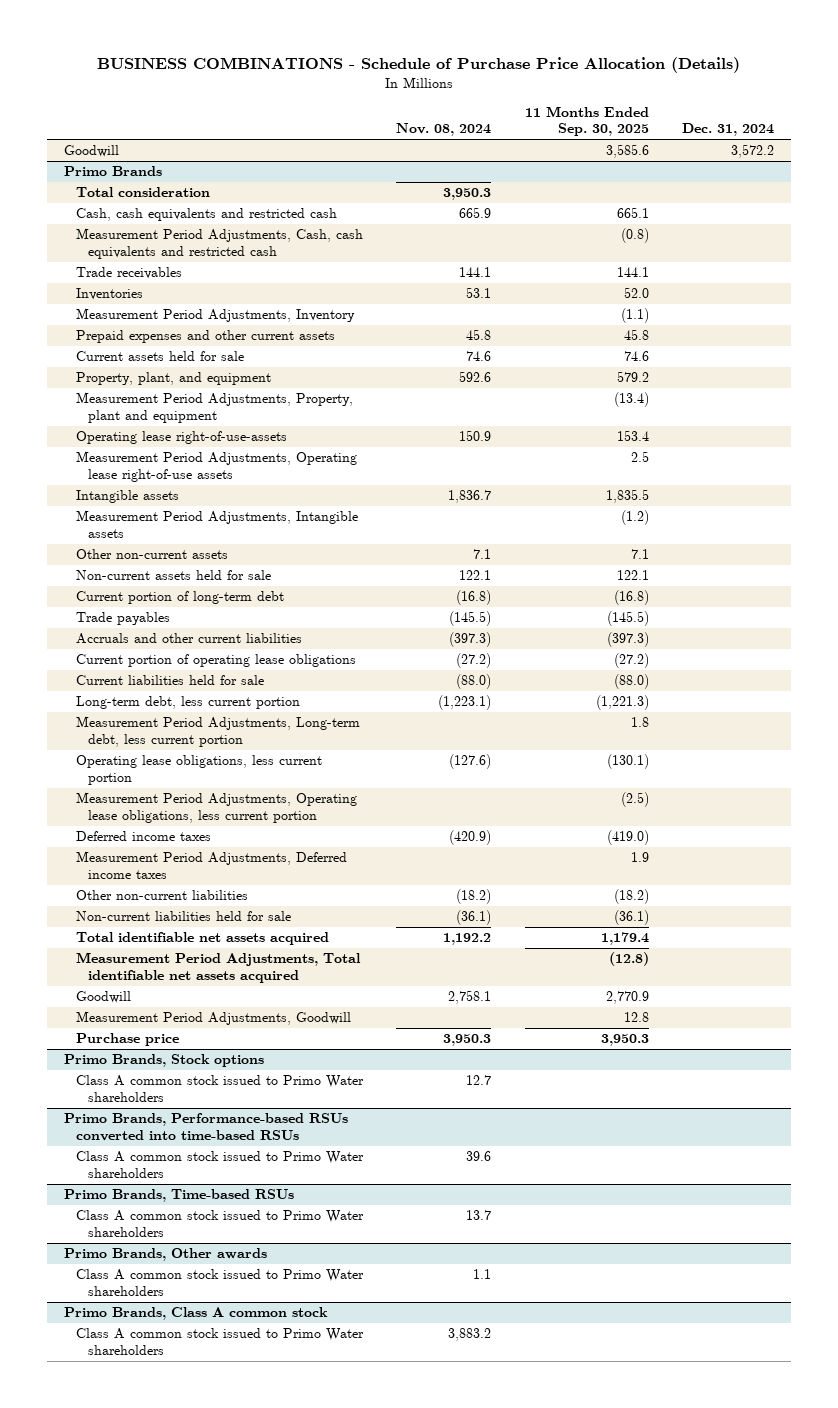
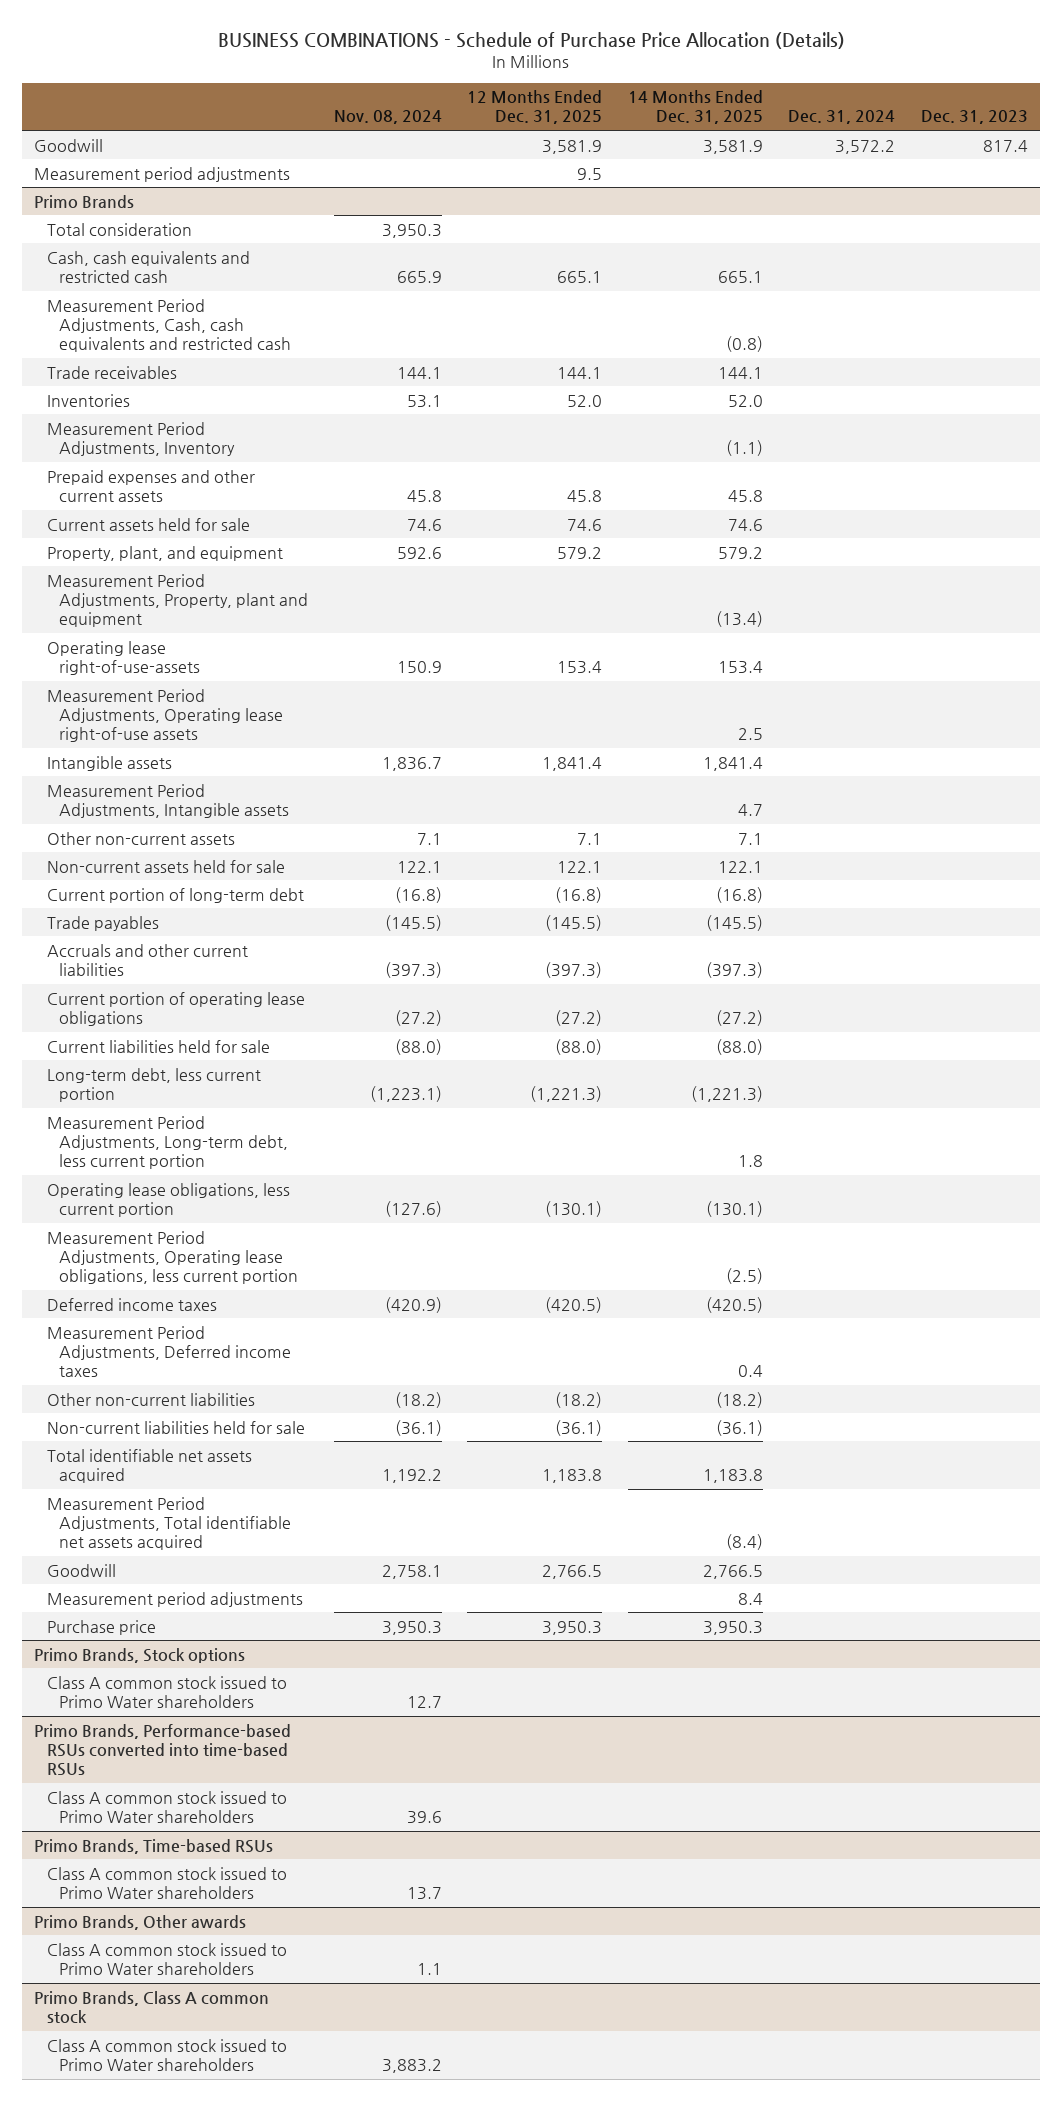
[524,105,649,137] 11 Months Ended Sep. 30, 2025 -> none
none -> [467,90,603,125] 12 Months Ended Dec. 31, 2025
none -> [627,90,763,125] 14 Months Ended Dec. 31, 2025
none -> [920,110,1028,125] Dec. 31, 2023
none -> [34,166,291,182] Measurement period adjustments
[76,1011,352,1026] Measurement Period Adjustments, Goodwill -> [46,1591,303,1607] Measurement period adjustments

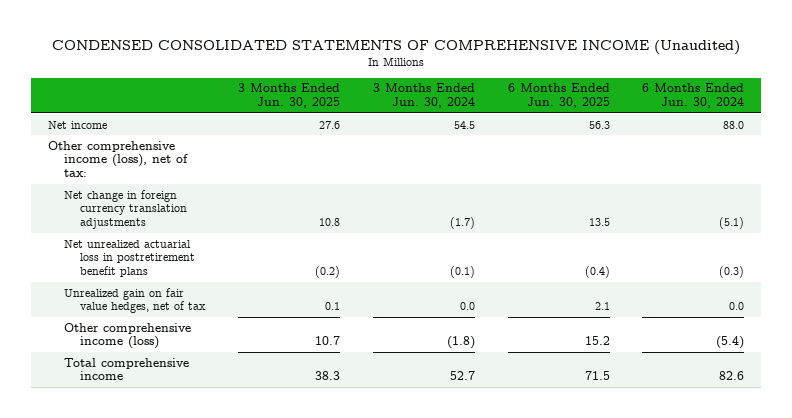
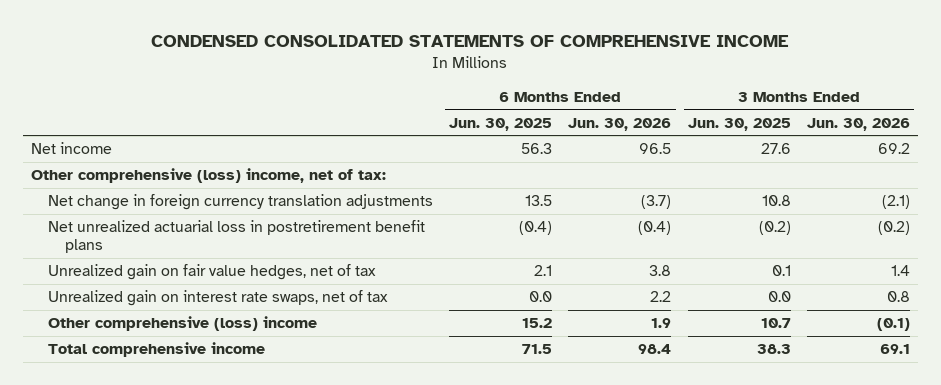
[51,39,740,55] CONDENSED CONSOLIDATED STATEMENTS OF COMPREHENSIVE INCOME (Unaudited) -> [151,34,790,47] CONDENSED CONSOLIDATED STATEMENTS OF COMPREHENSIVE INCOME
[372,83,475,109] 3 Months Ended Jun. 30, 2024 -> none
[642,83,745,109] 6 Months Ended Jun. 30, 2024 -> none
none -> [568,117,672,131] Jun. 30, 2026
none -> [807,117,911,131] Jun. 30, 2026
[47,140,189,178] Other comprehensive income (loss), net of tax: -> [30,168,386,184] Other comprehensive (loss) income, net of tax:
none -> [47,290,388,307] Unrealized gain on interest rate swaps, net of tax
[64,322,192,350] Other comprehensive income (loss) -> [47,316,317,332] Other comprehensive (loss) income

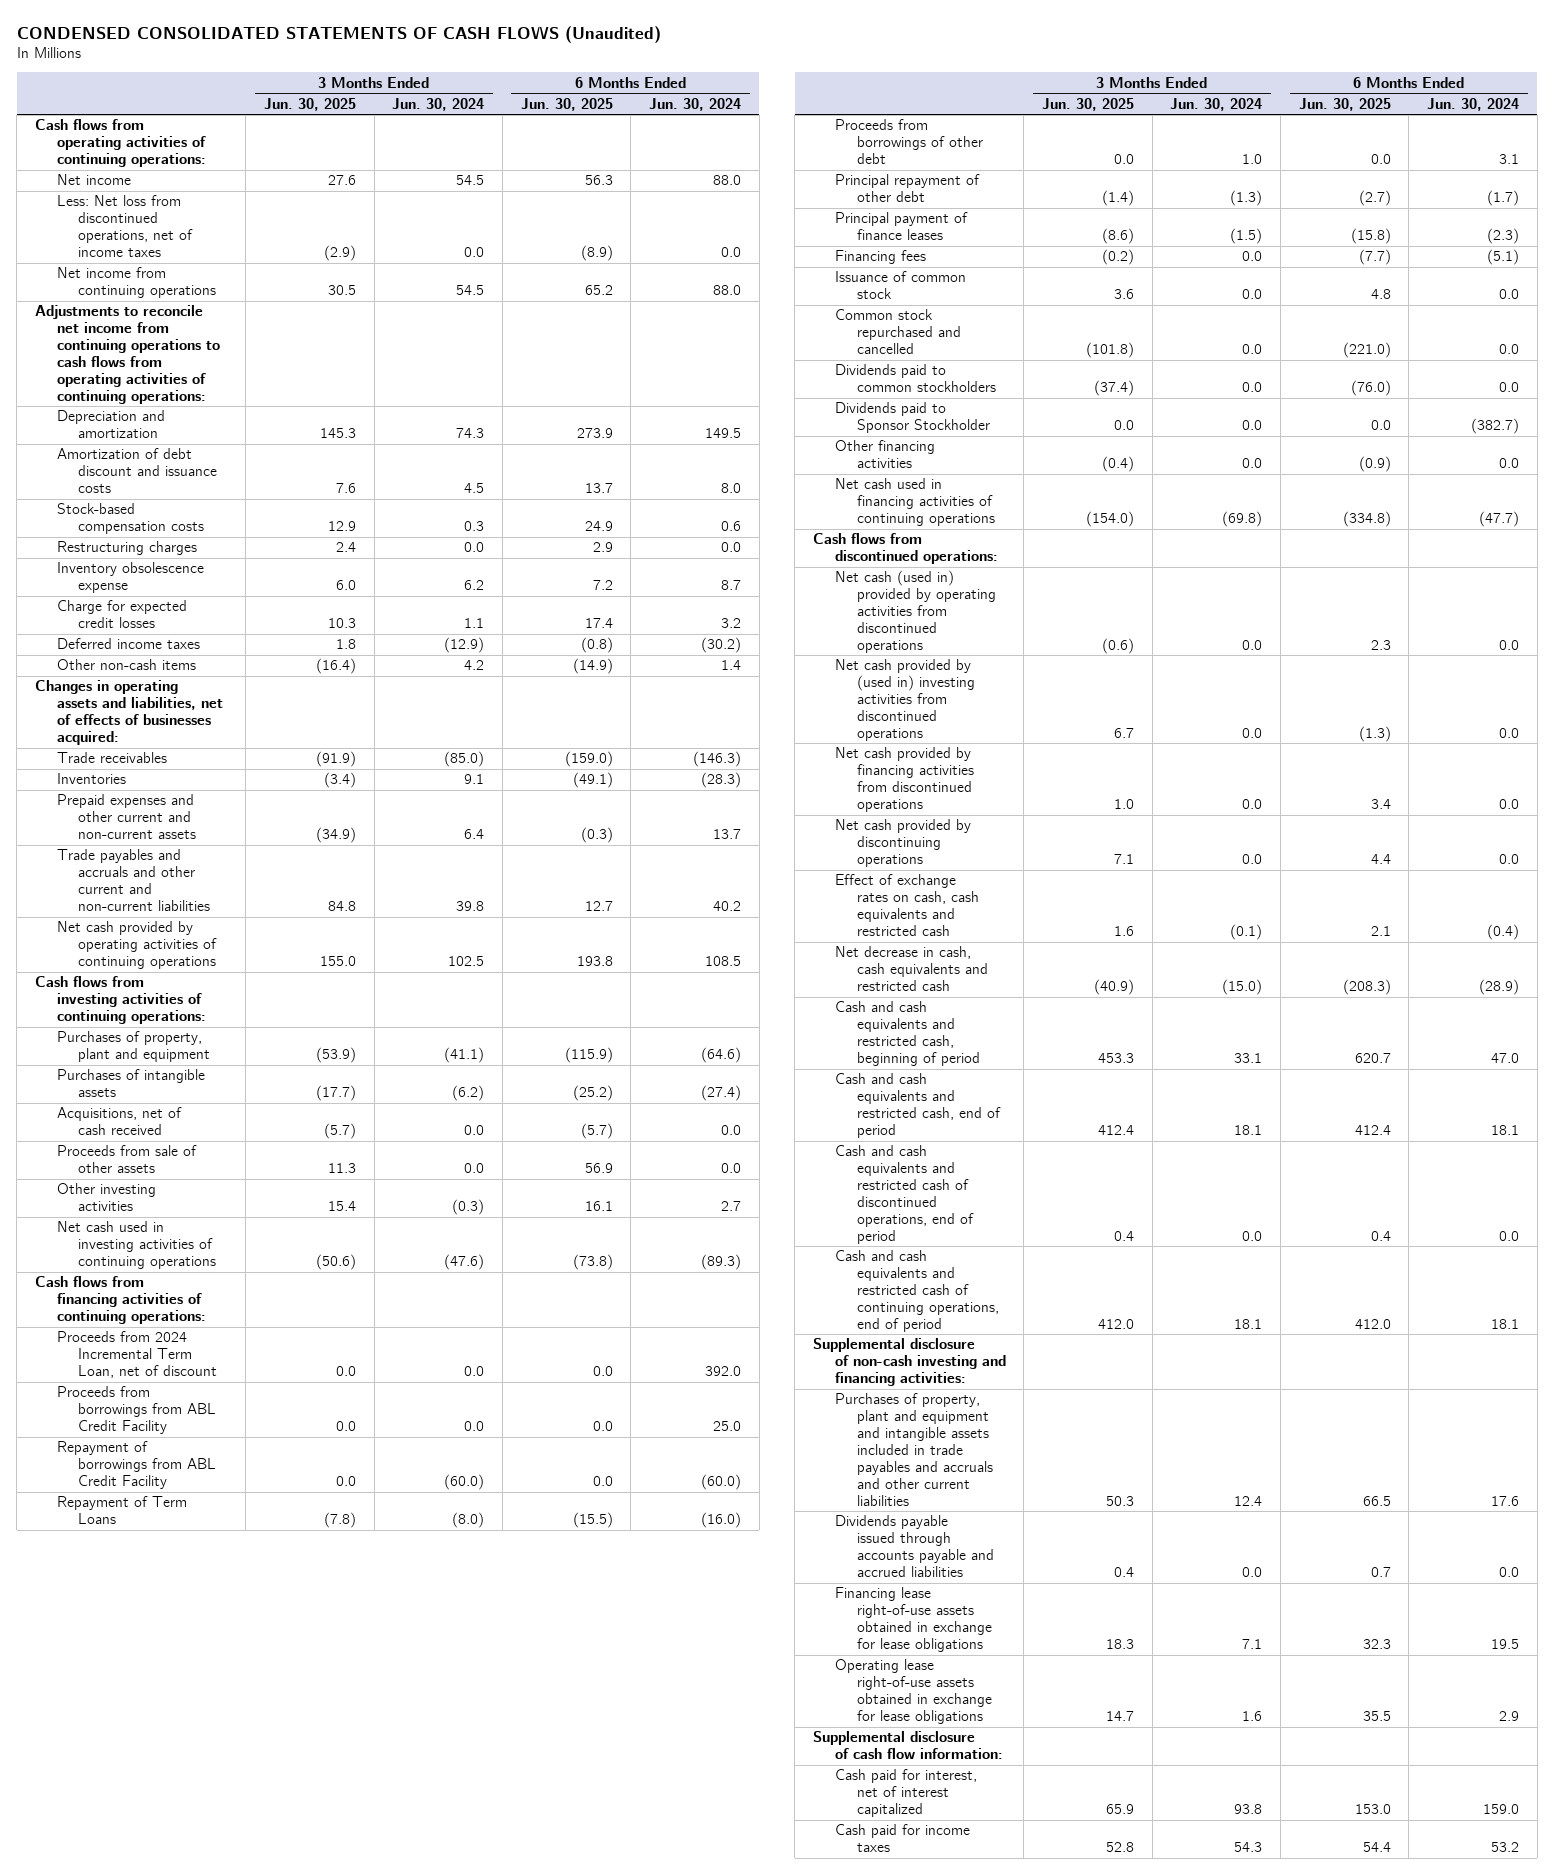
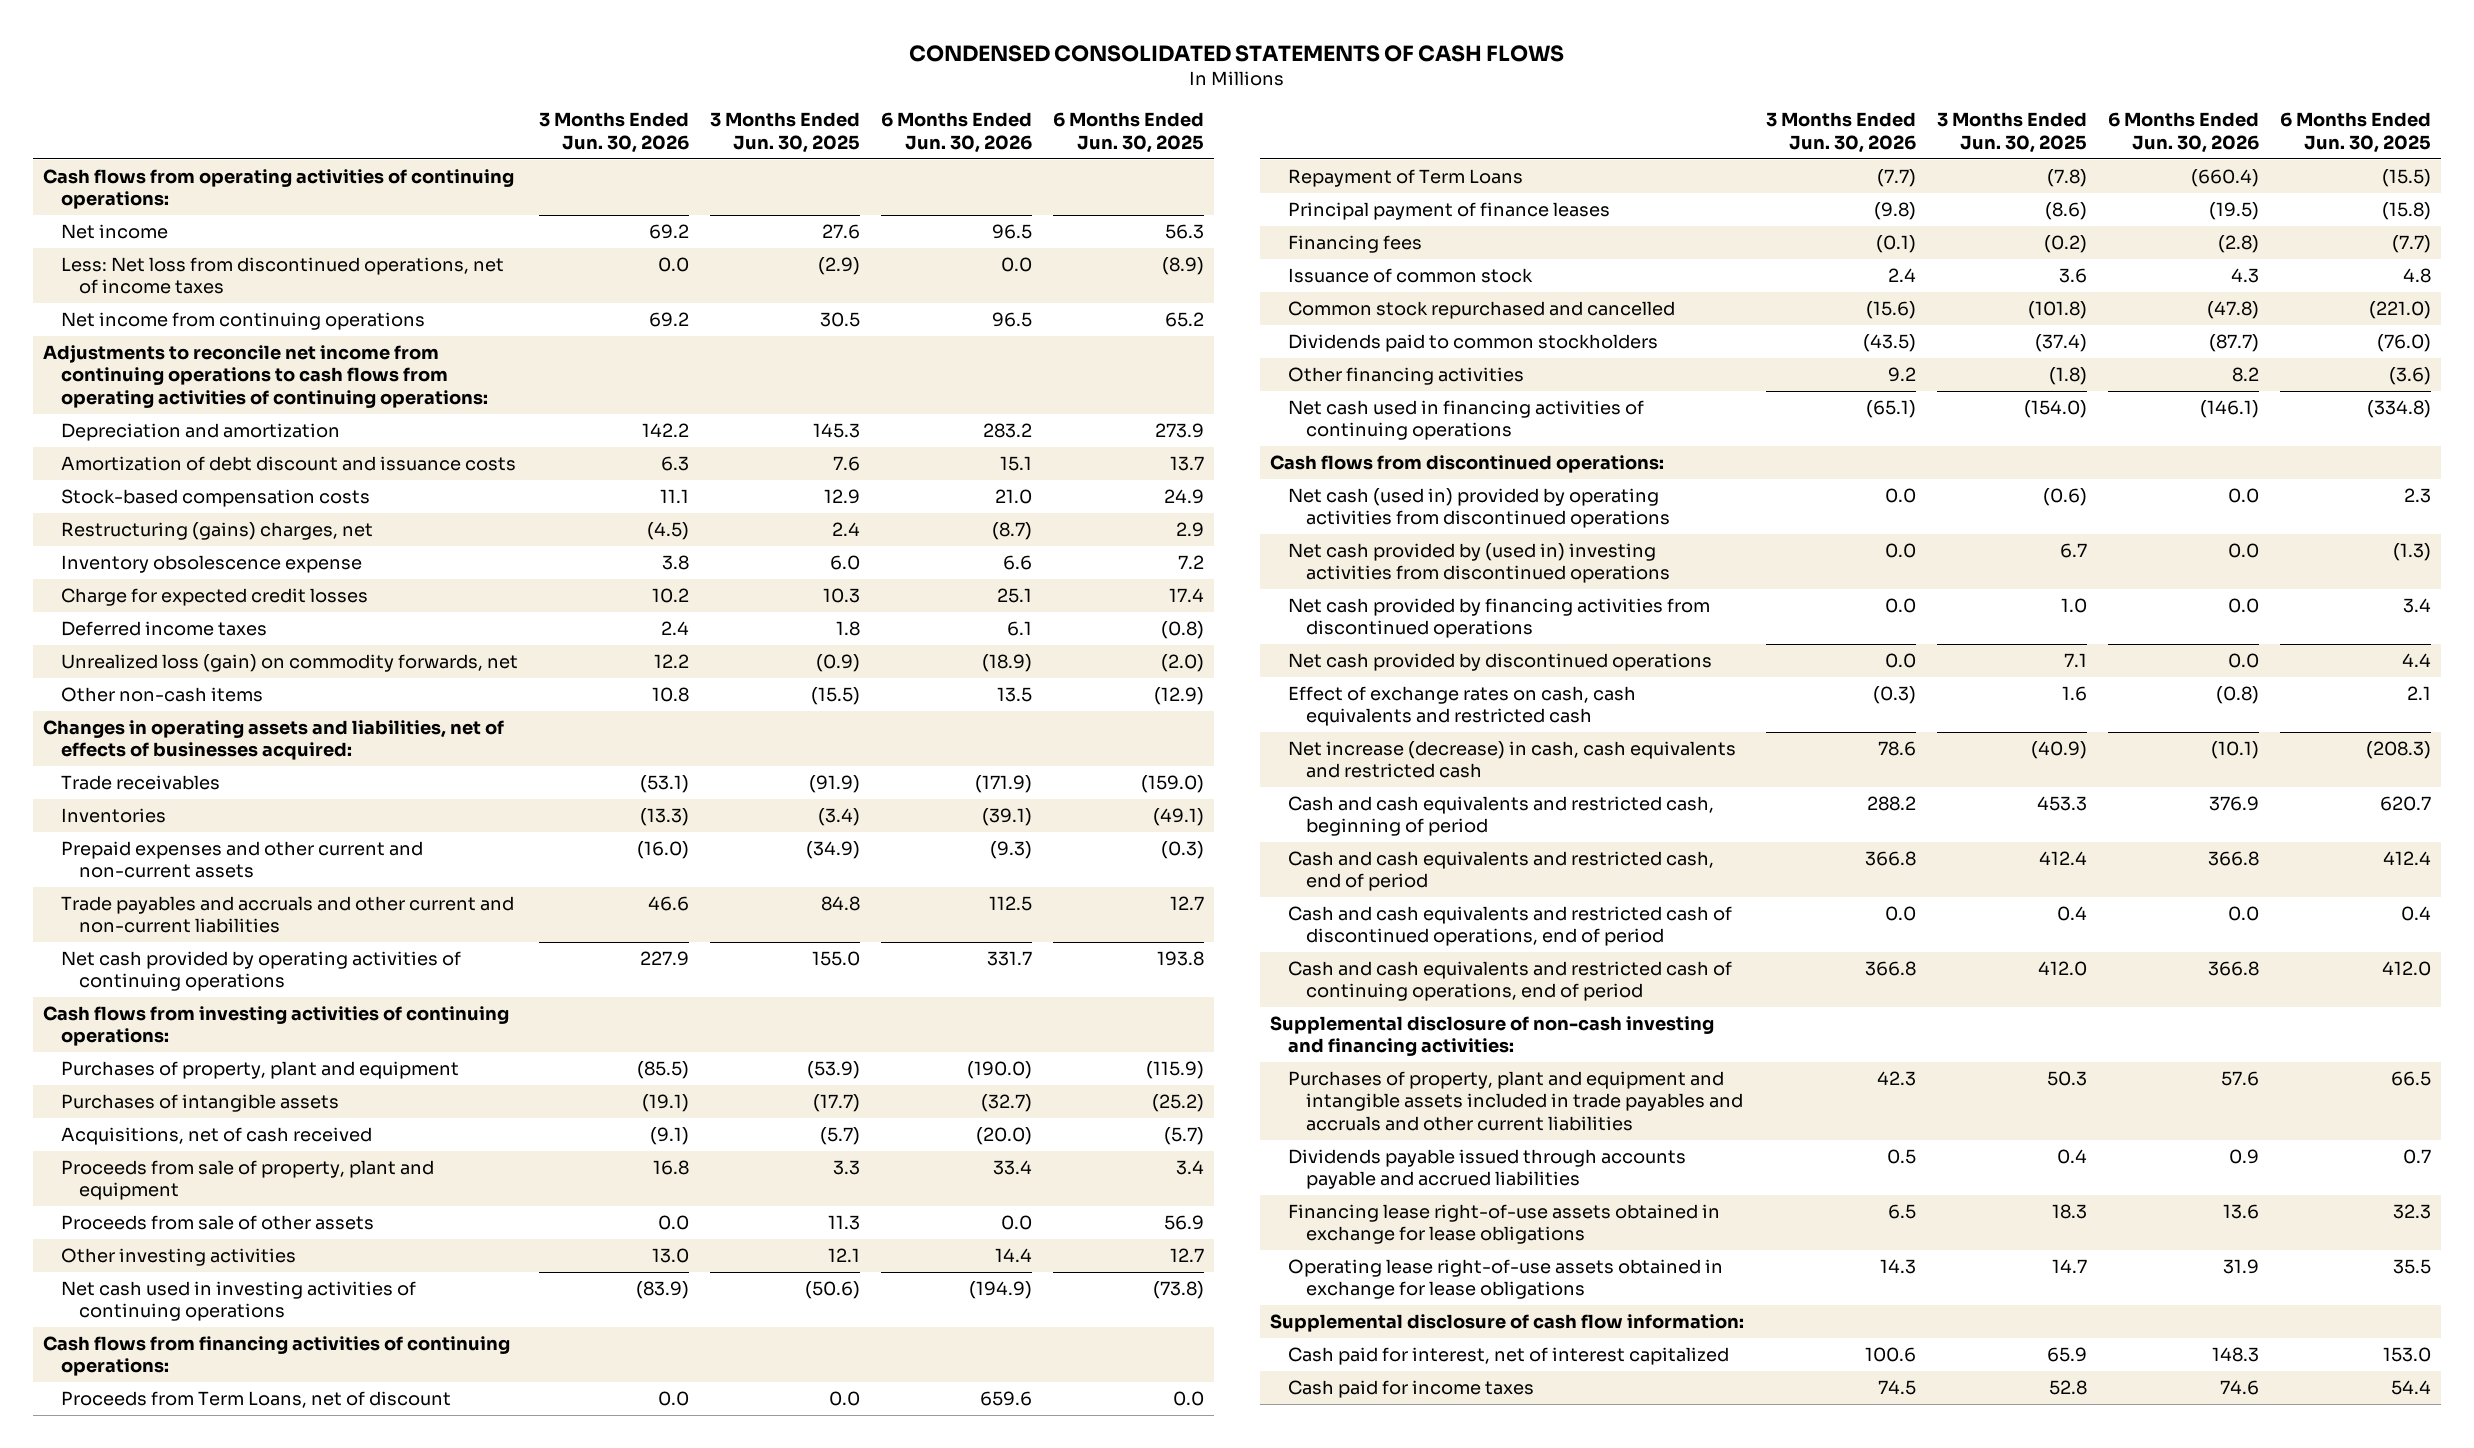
[16,25,661,43] CONDENSED CONSOLIDATED STATEMENTS OF CASH FLOWS (Unaudited) -> [909,44,1565,62] CONDENSED CONSOLIDATED STATEMENTS OF CASH FLOWS
[392,97,485,111] Jun. 30, 2024 -> none
[648,97,741,111] Jun. 30, 2024 -> none
none -> [539,112,690,153] 3 Months Ended Jun. 30, 2026
none -> [881,112,1033,153] 6 Months Ended Jun. 30, 2026
[56,541,197,556] Restructuring charges -> [61,521,374,540] Restructuring (gains) charges, net
none -> [61,653,519,672] Unrealized loss (gain) on commodity forwards, net
[315,658,356,675] (16.4) -> [811,686,861,705] (15.5)
[572,658,613,675] (14.9) -> [1153,686,1204,705] (12.9)
none -> [61,1159,435,1201] Proceeds from sale of property, plant and equipment
[327,1201,356,1212] 15.4 -> [828,1247,861,1262] 12.1
[584,1201,613,1212] 16.1 -> [1169,1247,1204,1262] 12.7
[56,1386,217,1435] Proceeds from borrowings from ABL Credit Facility -> none
[56,1441,217,1490] Repayment of borrowings from ABL Credit Facility -> none
[56,1331,218,1379] Proceeds from 2024 Incremental Term Loan, net of discount -> [61,1390,452,1408] Proceeds from Term Loans, net of discount
[834,119,983,165] Proceeds from borrowings of other debt -> none
[834,174,980,203] Principal repayment of other debt -> none
[834,402,990,434] Dividends paid to Sponsor Stockholder -> none
[1102,456,1135,473] (0.4) -> [2049,366,2088,385] (1.8)
[1358,456,1391,473] (0.9) -> [2388,366,2431,385] (3.6)
[834,819,971,868] Net cash provided by discontinuing operations -> [1288,652,1713,671] Net cash provided by discontinued operations
[834,946,988,992] Net decrease in cash, cash equivalents and restricted cash -> [1288,740,1737,779] Net increase (decrease) in cash, cash equivalents and restricted cash

